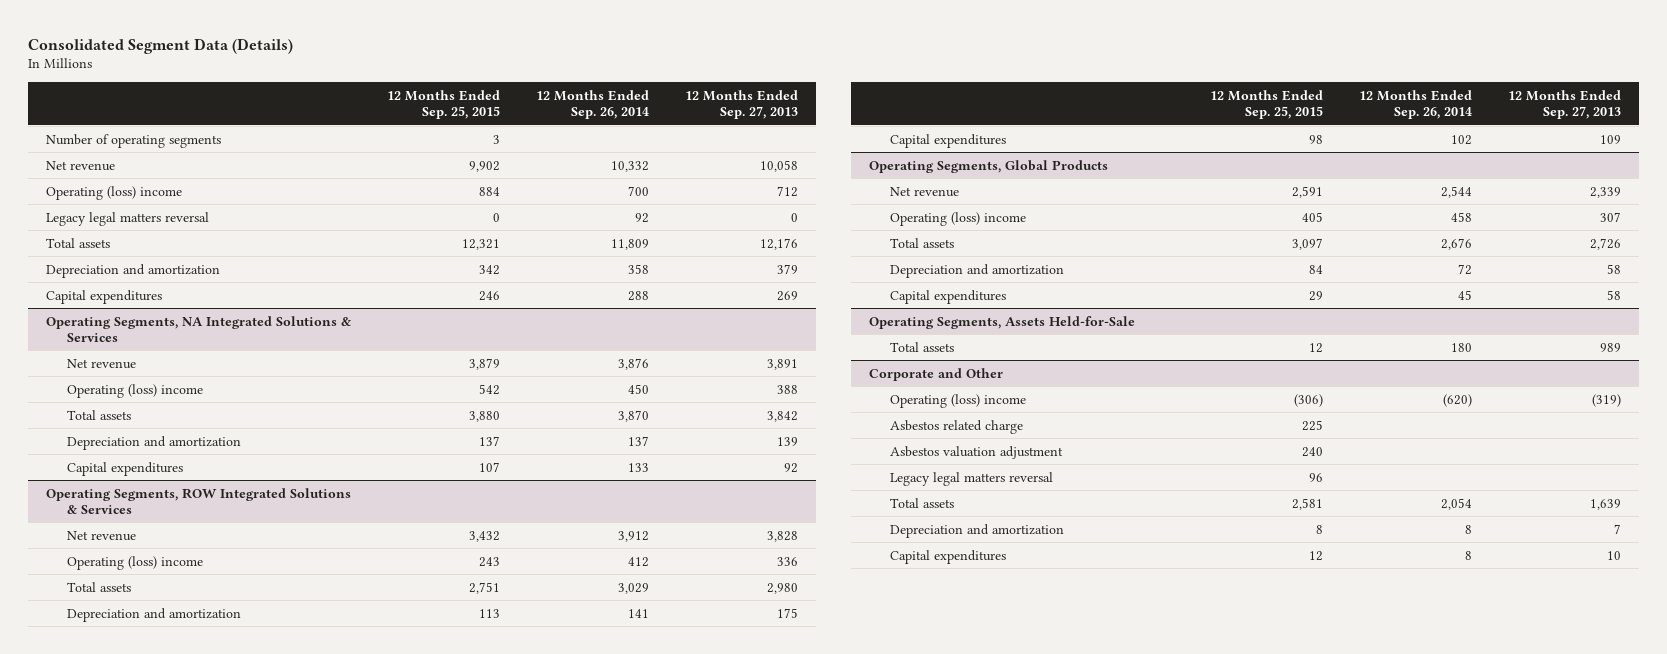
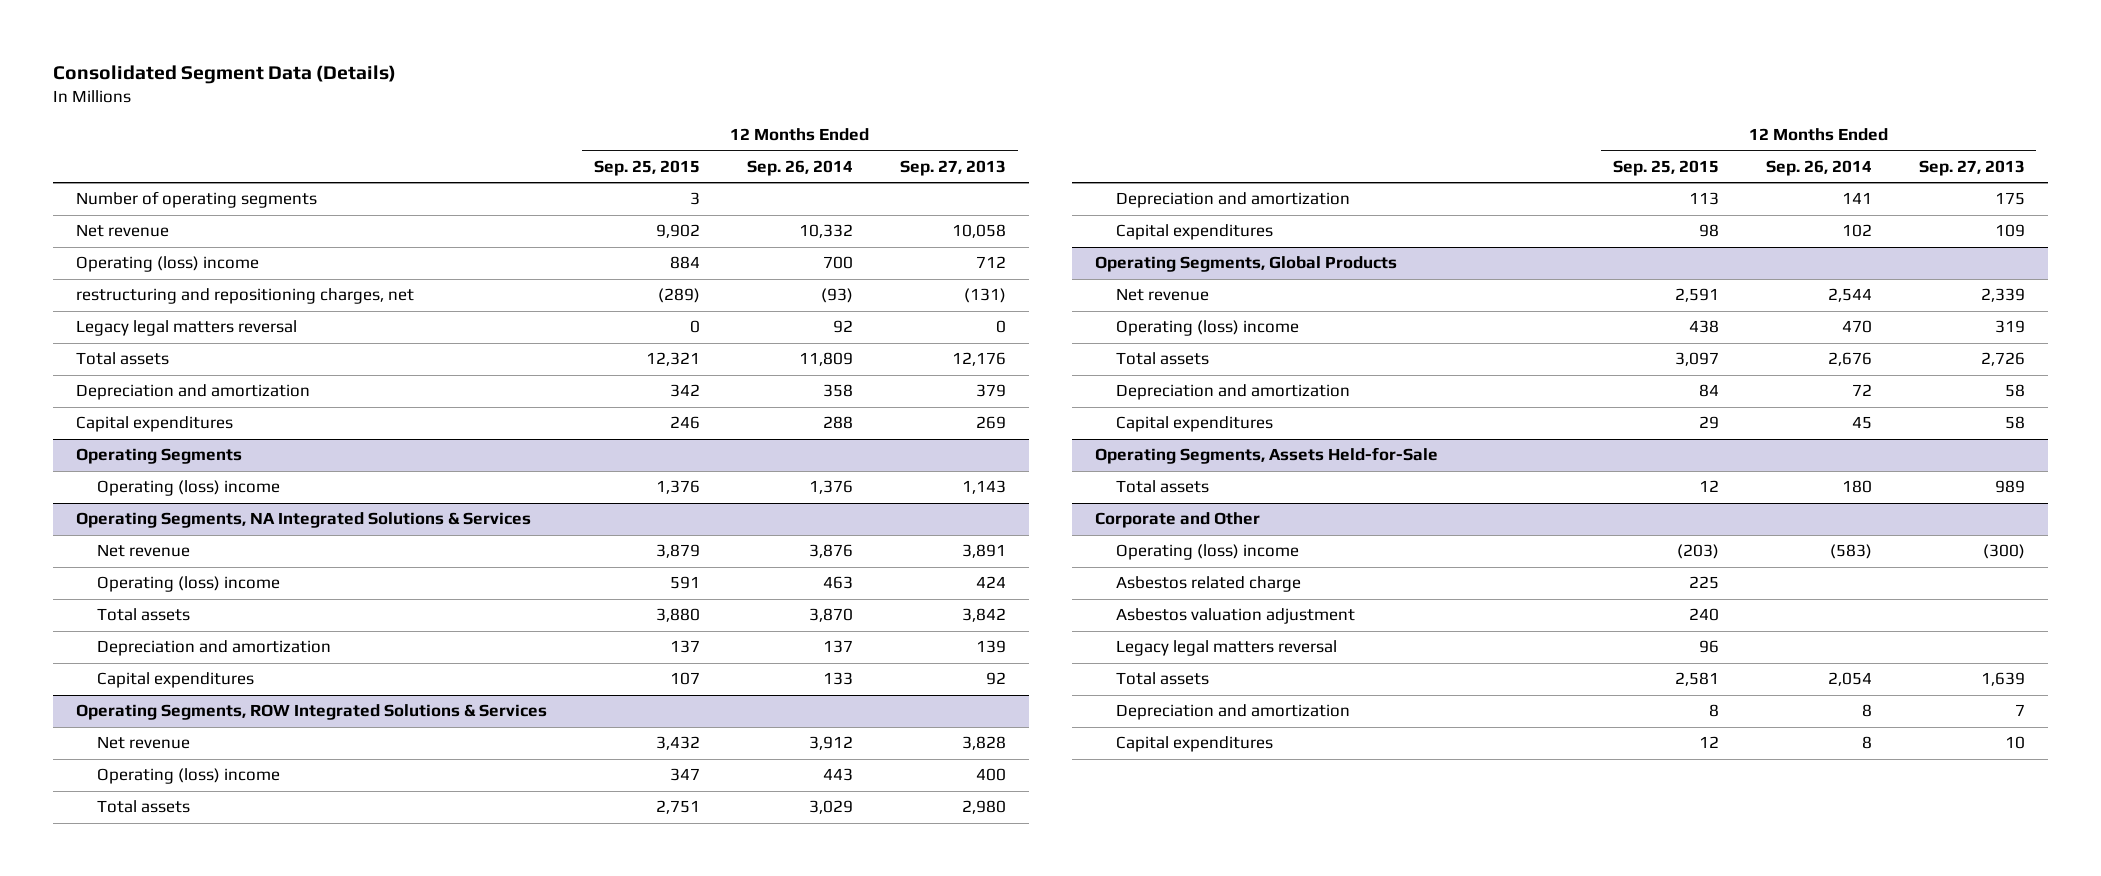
none -> [76,288,415,305] restructuring and repositioning charges, net
none -> [76,448,243,465] Operating Segments
none -> [97,480,281,497] Operating (loss) income
[478,383,500,395] 542 -> [669,576,700,590] 591
[627,383,649,394] 450 -> [822,576,853,590] 463
[777,384,799,394] 388 -> [975,576,1006,589] 424
[478,556,500,567] 243 -> [669,768,700,782] 347
[627,556,649,567] 412 -> [822,768,853,782] 443
[777,556,799,566] 336 -> [975,768,1006,782] 400
[1302,211,1324,222] 405 -> [1688,320,1719,334] 438
[1451,211,1473,222] 458 -> [1841,320,1872,334] 470
[1600,211,1622,222] 307 -> [1994,320,2025,334] 319
[1294,393,1324,407] (306) -> [1676,544,1719,560] (203)
[1443,393,1473,407] (620) -> [1829,544,1872,560] (583)
[1592,393,1622,407] (319) -> [1982,544,2025,560] (300)

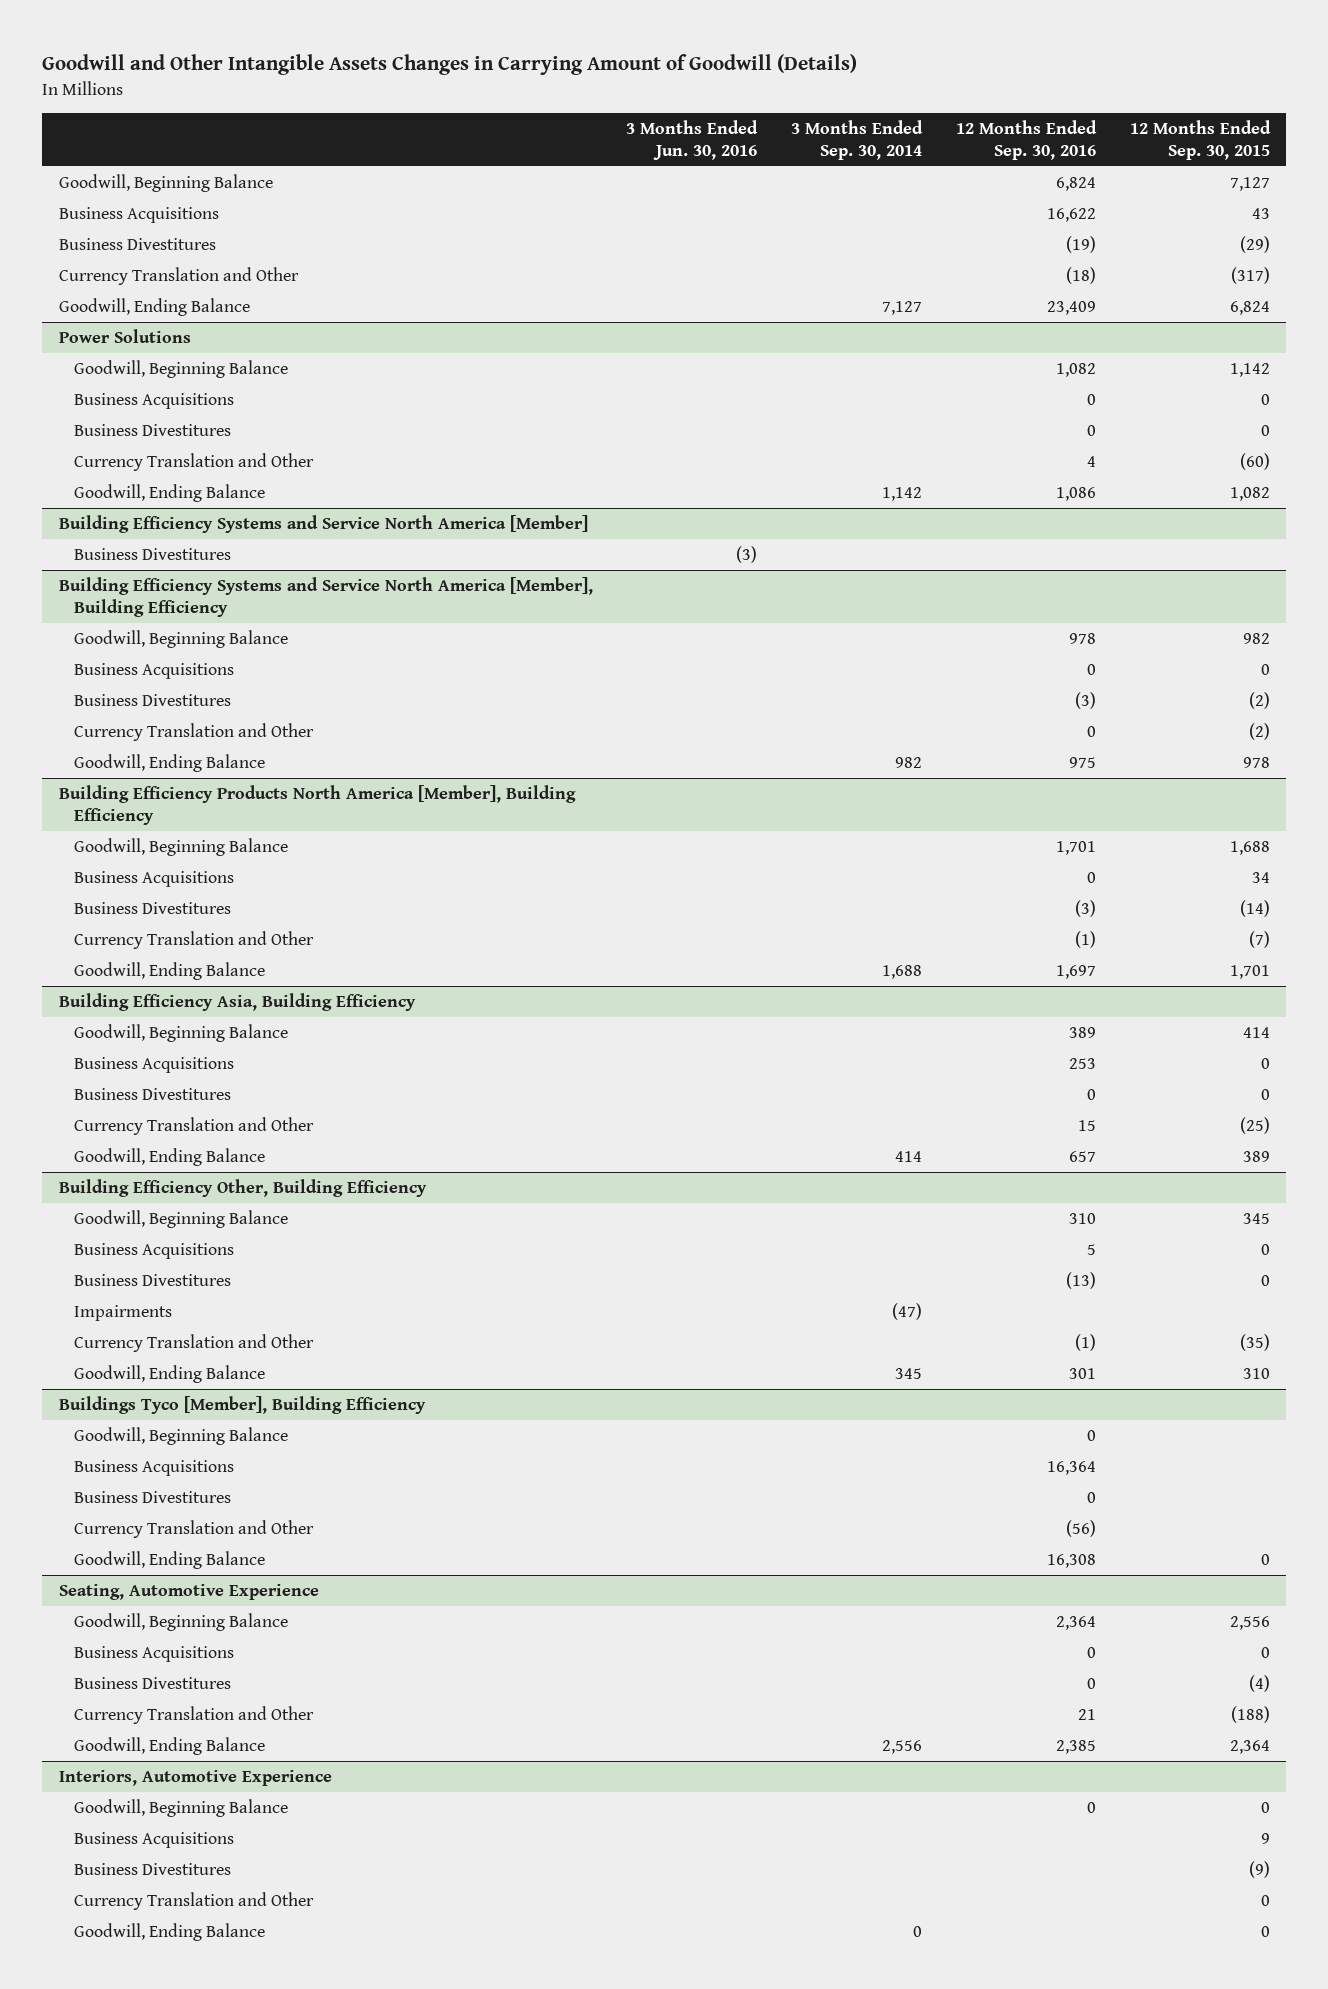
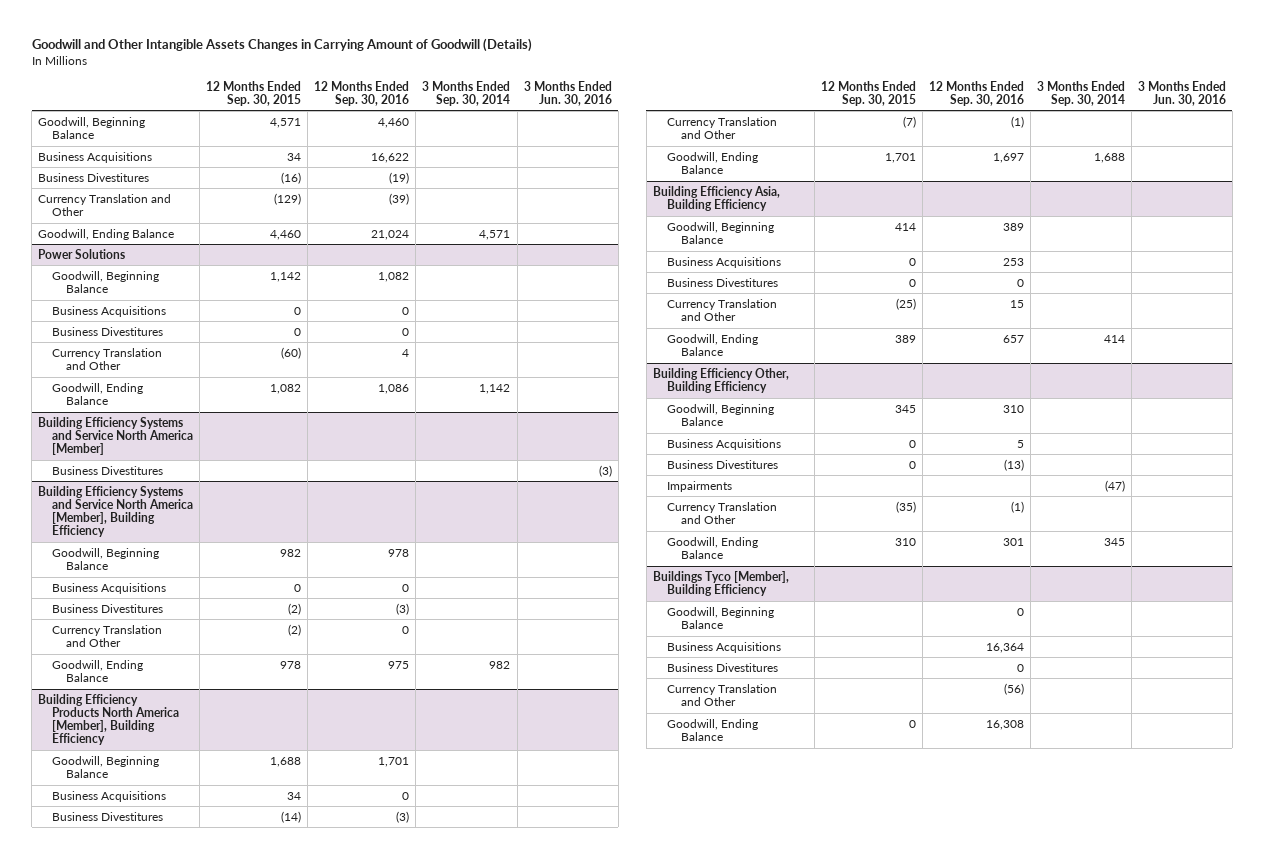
[1055,177,1096,192] 6,824 -> [378,117,410,128] 4,460
[1229,177,1270,192] 7,127 -> [270,117,302,128] 4,571
[1251,208,1270,220] 43 -> [287,152,302,161] 34
[1239,236,1270,254] (29) -> [281,171,302,184] (16)
[1065,267,1096,285] (18) -> [389,192,410,205] (39)
[1230,267,1270,285] (317) -> [274,192,302,205] (129)
[882,301,923,316] 7,127 -> [479,229,511,240] 4,571
[1046,301,1096,316] 23,409 -> [371,229,410,240] 21,024
[1229,301,1270,316] 6,824 -> [270,229,302,240] 4,460
[58,1584,319,1601] Seating, Automotive Experience -> none
[73,1613,288,1632] Goodwill, Beginning Balance -> none
[73,1646,234,1663] Business Acquisitions -> none
[73,1677,231,1690] Business Divestitures -> none
[73,1706,314,1725] Currency Translation and Other -> none
[73,1737,265,1756] Goodwill, Ending Balance -> none
[58,1770,332,1787] Interiors, Automotive Experience -> none
[73,1799,288,1818] Goodwill, Beginning Balance -> none
[73,1832,234,1849] Business Acquisitions -> none
[73,1863,231,1876] Business Divestitures -> none
[73,1892,314,1911] Currency Translation and Other -> none
[73,1923,265,1942] Goodwill, Ending Balance -> none

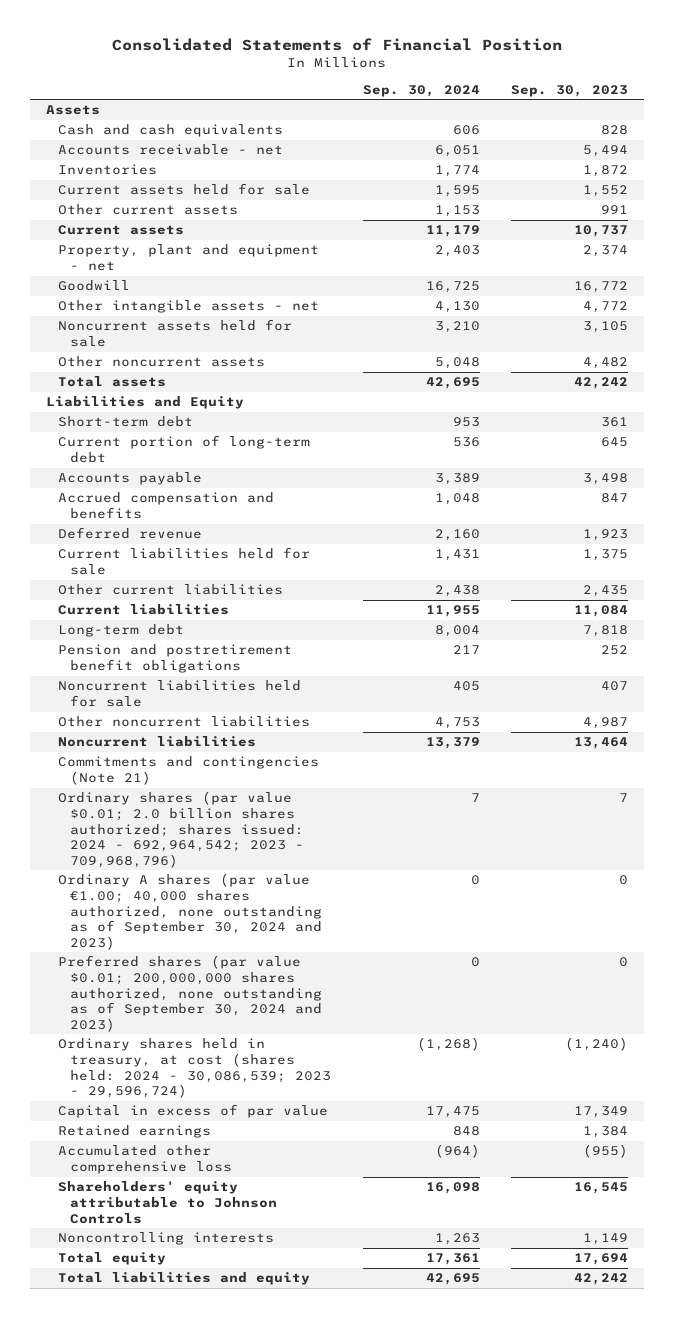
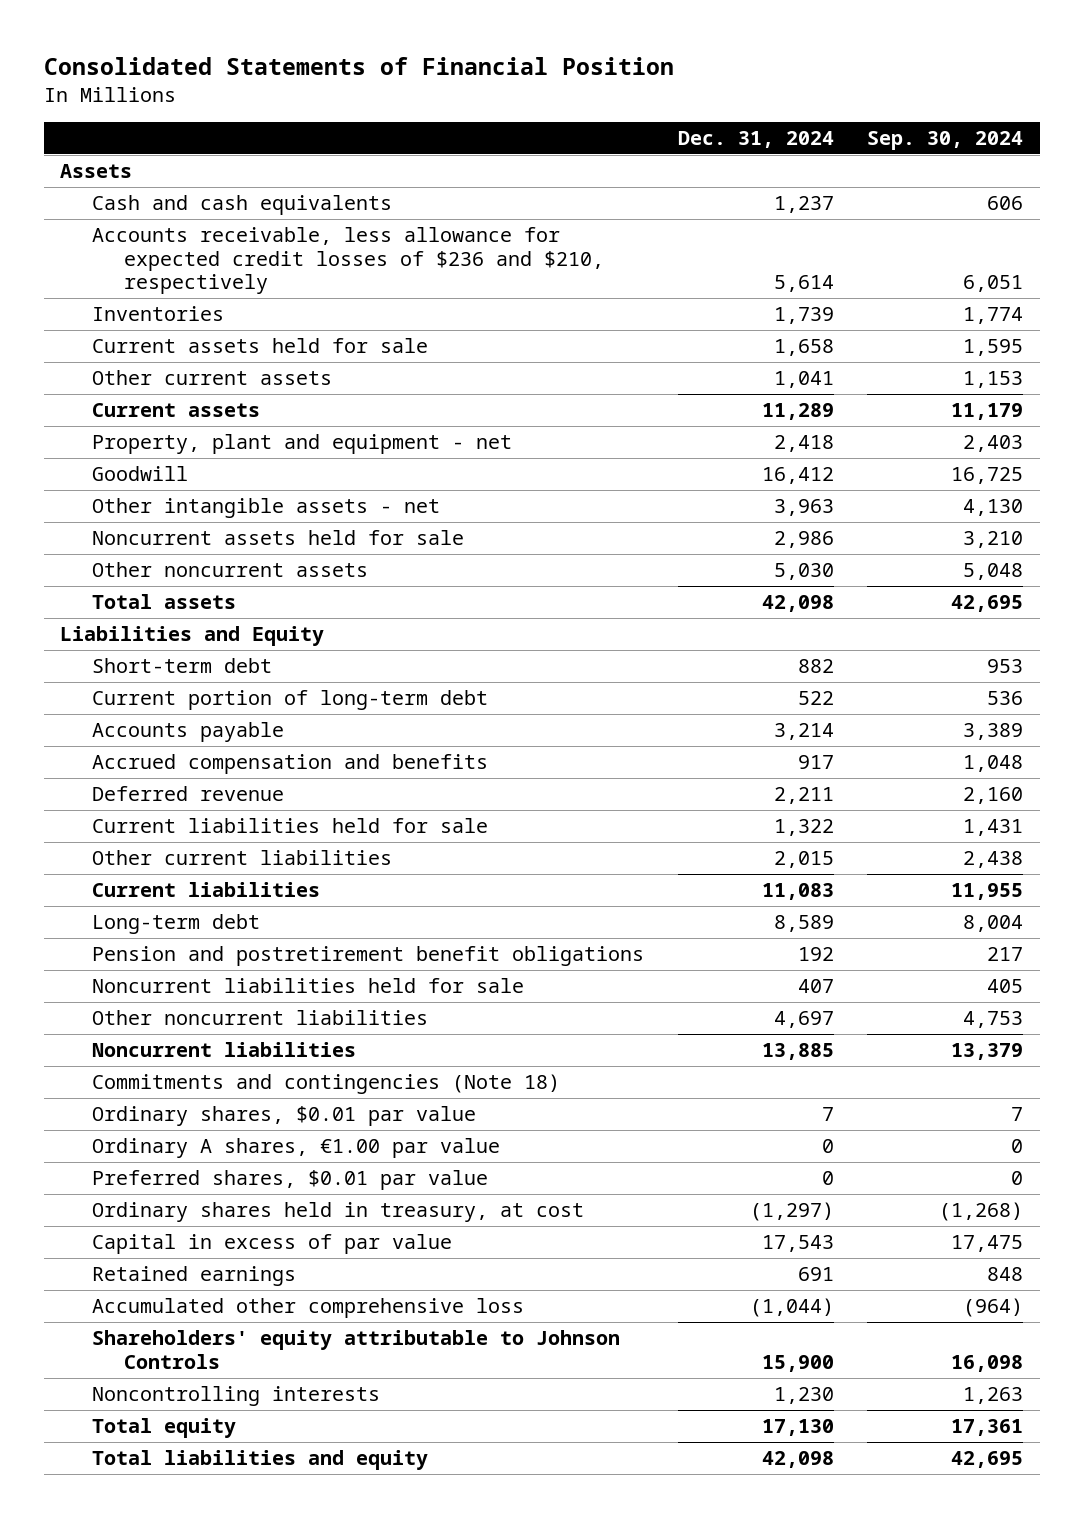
[511,84,629,97] Sep. 30, 2023 -> none
none -> [677,131,834,149] Dec. 31, 2024
[58,144,284,156] Accounts receivable - net -> [91,227,604,295] Accounts receivable, less allowance for expected credit losses of $236 and $210, respectively
[58,756,320,786] Commitments and contingencies (Note 21) -> [91,1074,560,1095] Commitments and contingencies (Note 18)
[58,791,305,868] Ordinary shares (par value $0.01; 2.0 billion shares authorized; shares issued: 2024 - 692,964,542; 2023 - 709,968,796) -> [91,1106,476,1127] Ordinary shares, $0.01 par value
[58,873,323,950] Ordinary A shares (par value €1.00; 40,000 shares authorized, none outstanding as of September 30, 2024 and 2023) -> [91,1138,500,1159] Ordinary A shares, €1.00 par value
[58,955,323,1032] Preferred shares (par value $0.01; 200,000,000 shares authorized, none outstanding as of September 30, 2024 and 2023) -> [91,1170,488,1191] Preferred shares, $0.01 par value
[58,1038,332,1099] Ordinary shares held in treasury, at cost (shares held: 2024 - 30,086,539; 2023 - 29,596,724) -> [91,1202,584,1223] Ordinary shares held in treasury, at cost

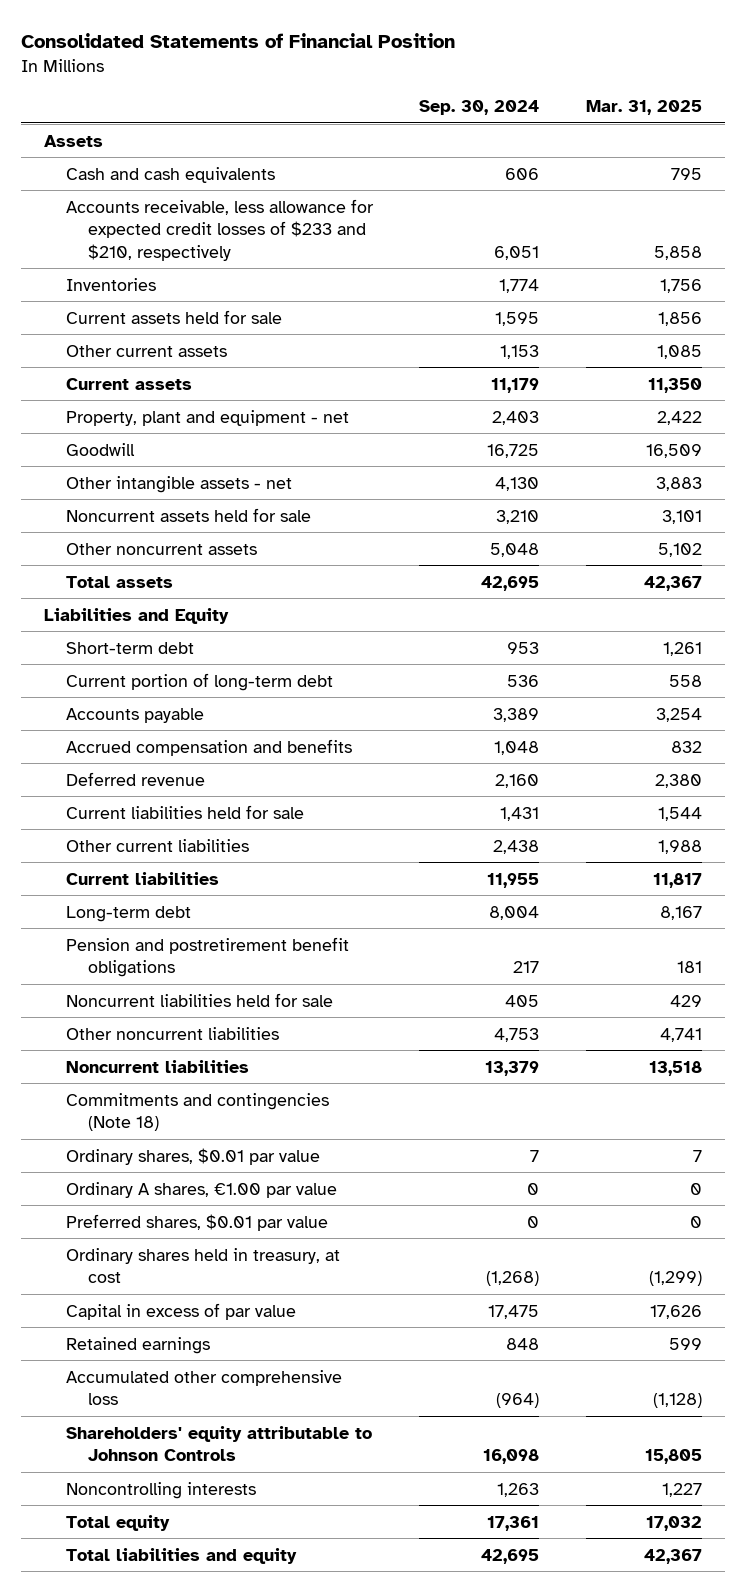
[677,131,834,149] Dec. 31, 2024 -> none
none -> [585,100,702,116] Mar. 31, 2025
[91,227,604,295] Accounts receivable, less allowance for expected credit losses of $236 and $210, respectively -> [66,198,375,261] Accounts receivable, less allowance for expected credit losses of $233 and $210, respectively

